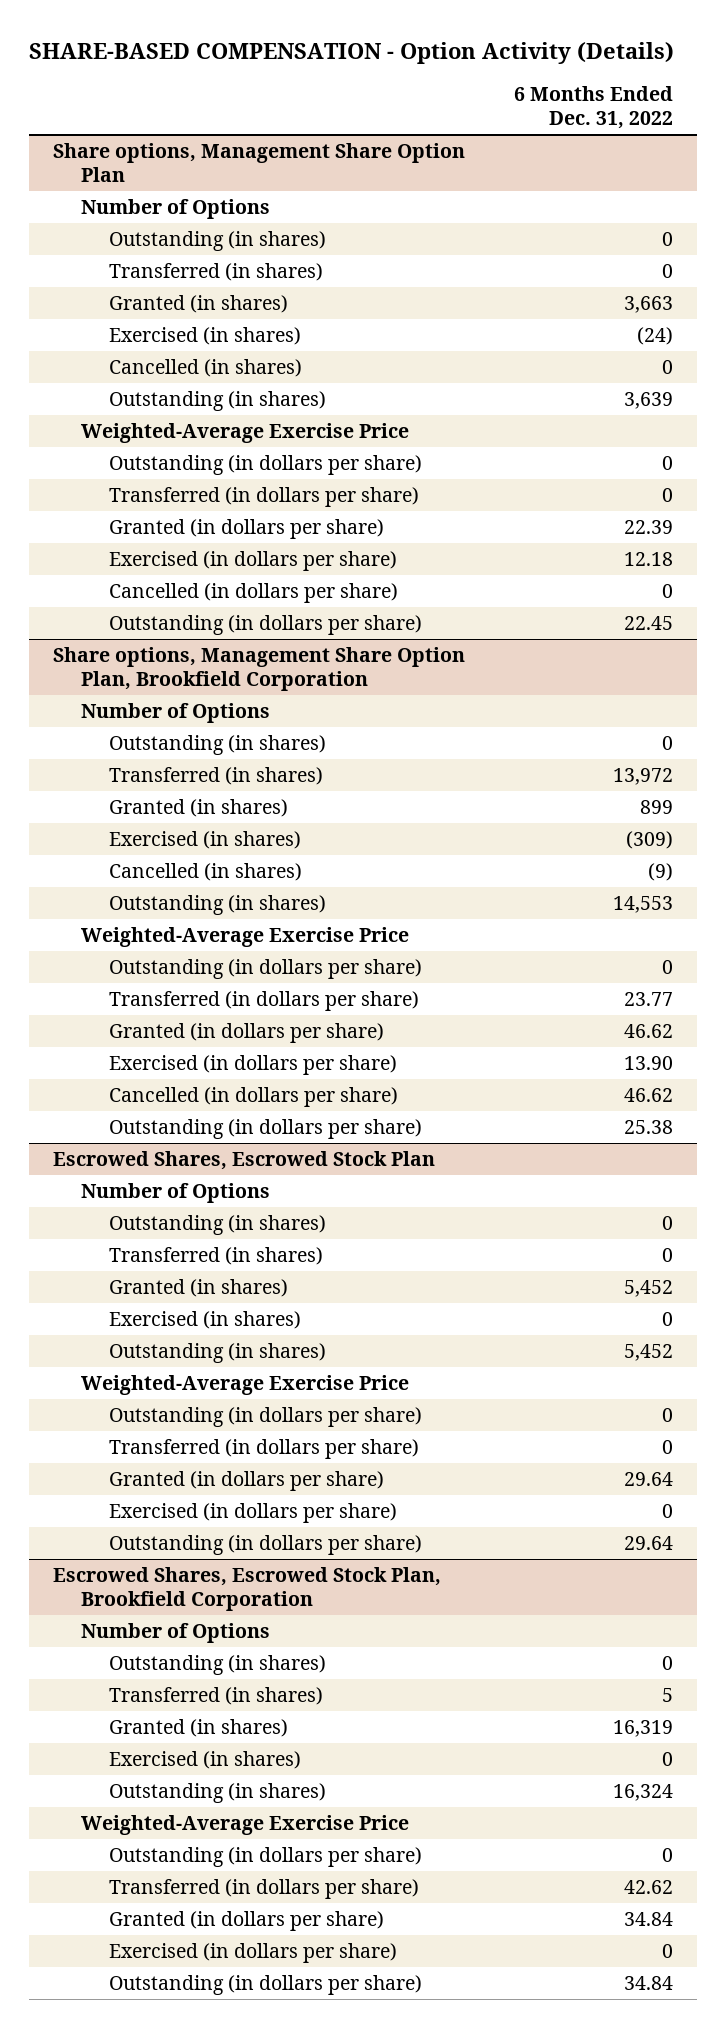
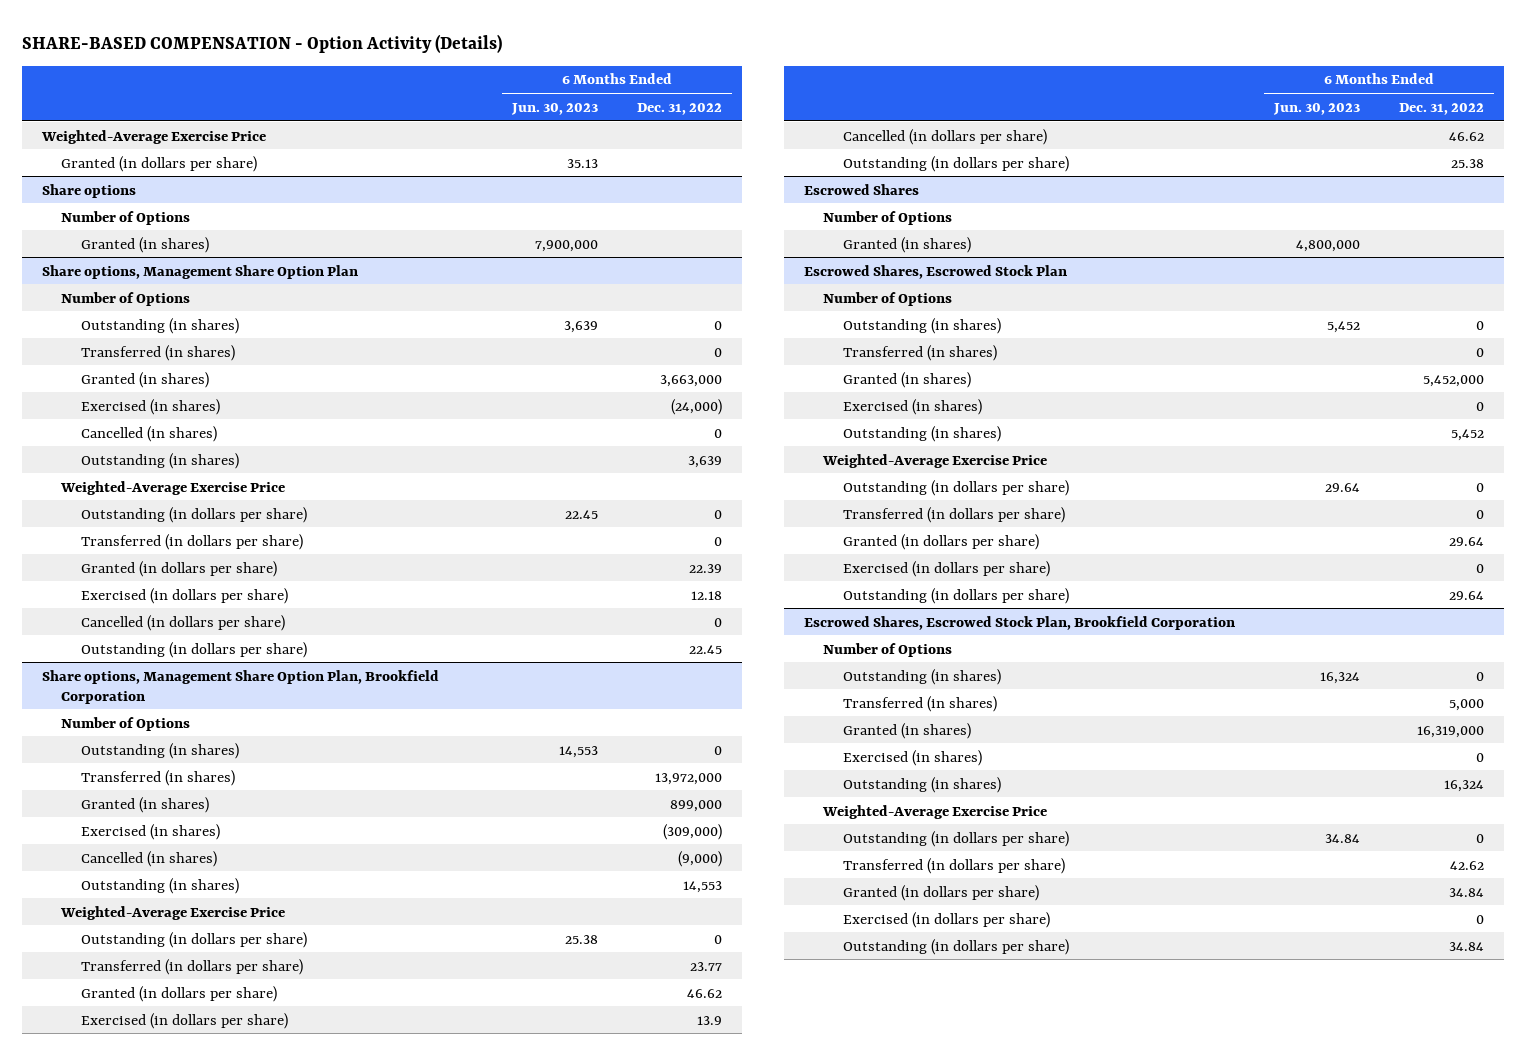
none -> [511,102,599,115] Jun. 30, 2023
none -> [40,129,266,144] Weighted-Average Exercise Price
none -> [61,155,258,172] Granted (in dollars per share)
none -> [41,183,136,198] Share options
none -> [61,210,191,225] Number of Options
none -> [80,236,209,253] Granted (in shares)
[623,296,673,314] 3,663 -> [660,374,723,387] 3,663,000
[636,327,673,346] (24) -> [671,398,723,415] (24,000)
[612,768,673,786] 13,972 -> [655,772,723,785] 13,972,000
[639,800,673,815] 899 -> [670,799,723,812] 899,000
[625,831,673,850] (309) -> [663,823,723,840] (309,000)
[647,863,673,882] (9) -> [678,850,723,867] (9,000)
[623,1056,673,1071] 13.90 -> [697,1015,723,1025] 13.9
none -> [803,183,919,195] Escrowed Shares
none -> [823,210,953,225] Number of Options
none -> [842,236,971,253] Granted (in shares)
[623,1280,673,1298] 5,452 -> [1423,374,1485,387] 5,452,000
[661,1688,673,1703] 5 -> [1449,698,1485,711] 5,000
[612,1720,673,1738] 16,319 -> [1417,725,1485,738] 16,319,000

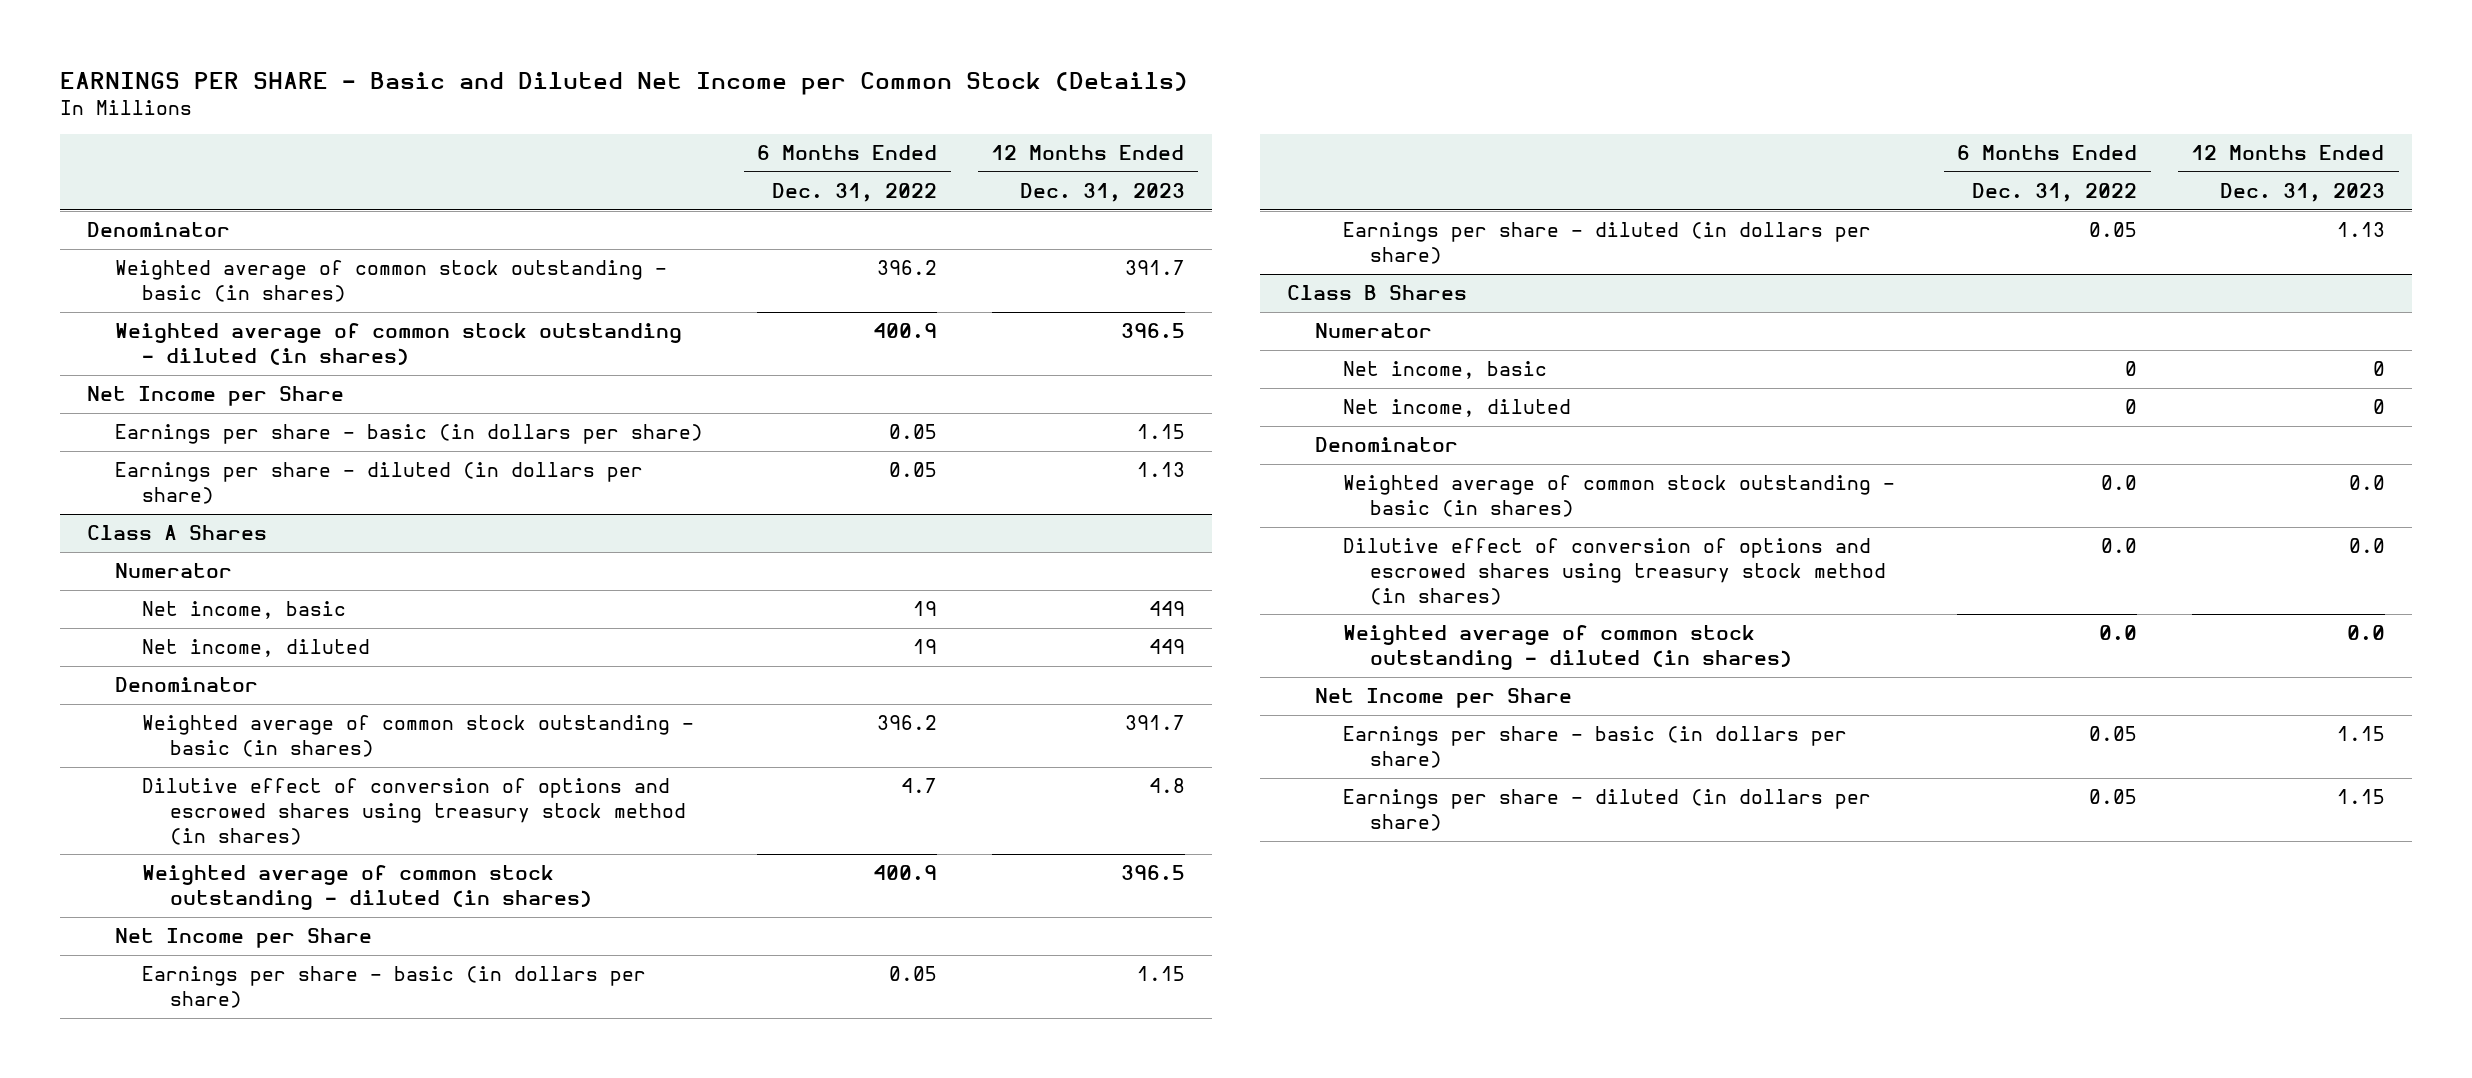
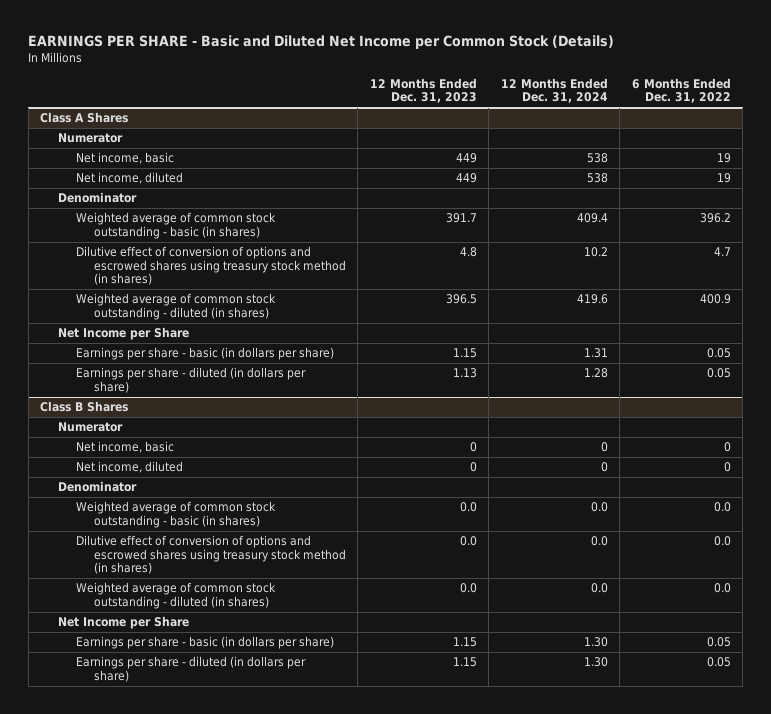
none -> [500,78,608,104] 12 Months Ended Dec. 31, 2024
[86,222,230,238] Denominator -> none
[114,260,667,302] Weighted average of common stock outstanding - basic (in shares) -> none
[114,323,682,365] Weighted average of common stock outstanding - diluted (in shares) -> none
[86,386,344,407] Net Income per Share -> none
[114,424,703,445] Earnings per share - basic (in dollars per share) -> none
[114,462,643,504] Earnings per share - diluted (in dollars per share) -> none

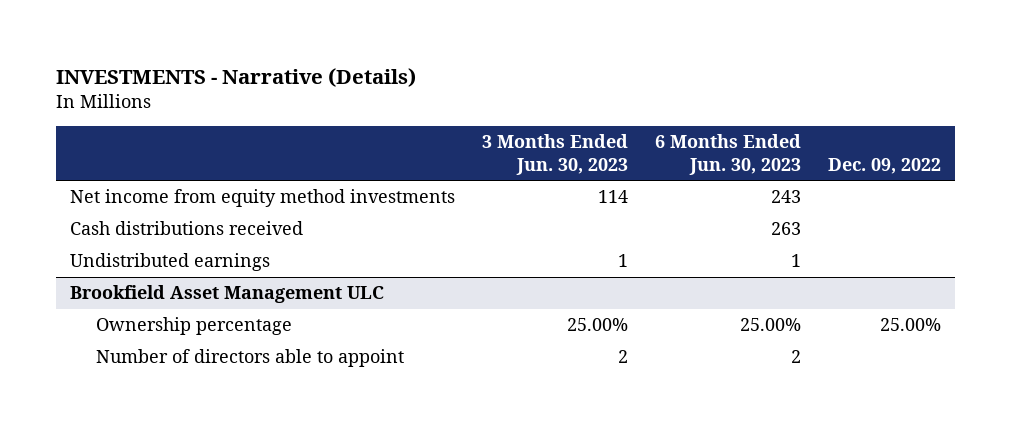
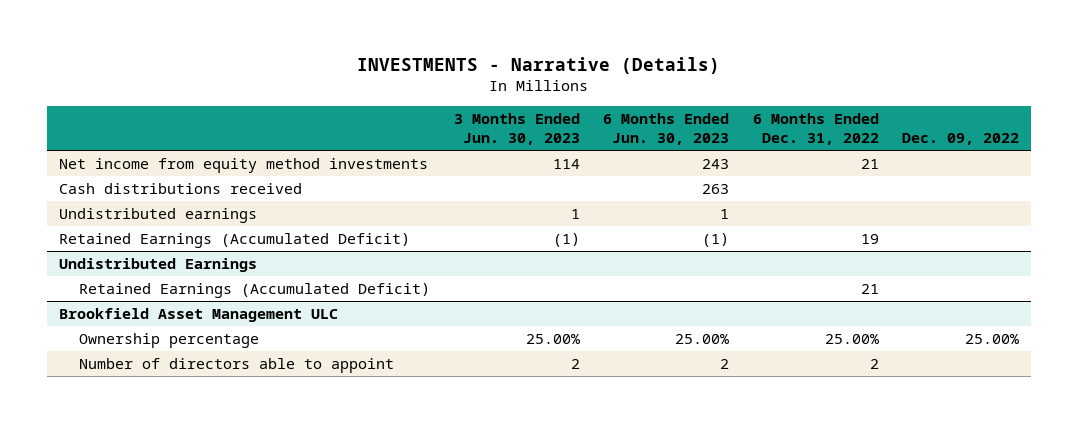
none -> [752,113,879,146] 6 Months Ended Dec. 31, 2022
none -> [58,232,410,248] Retained Earnings (Accumulated Deficit)
none -> [58,257,257,272] Undistributed Earnings
none -> [78,282,430,298] Retained Earnings (Accumulated Deficit)

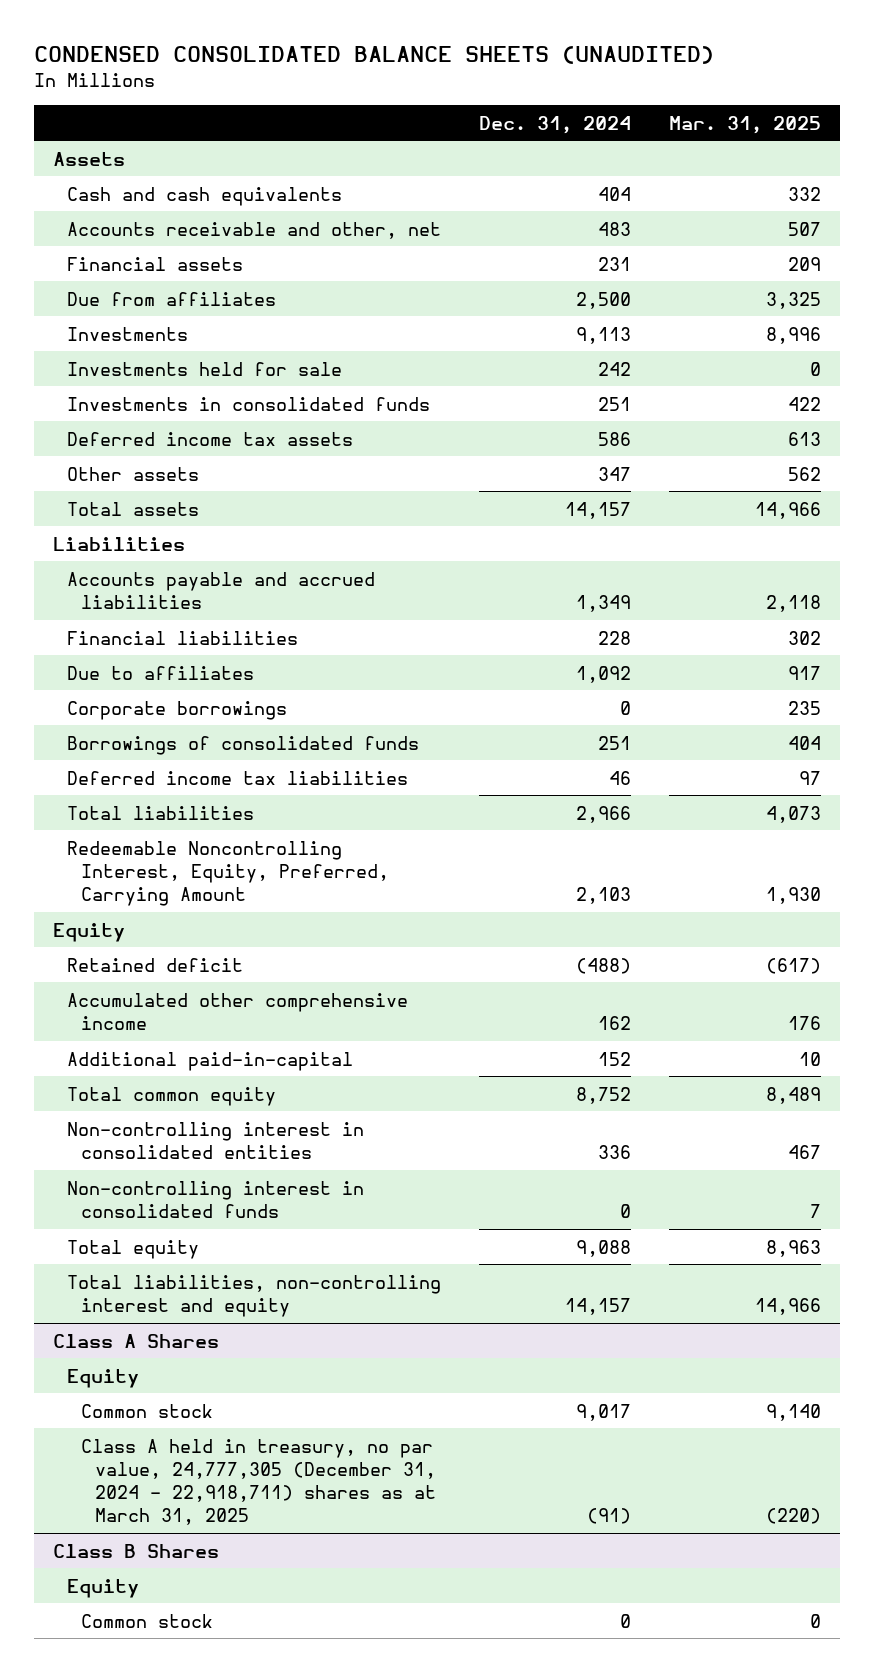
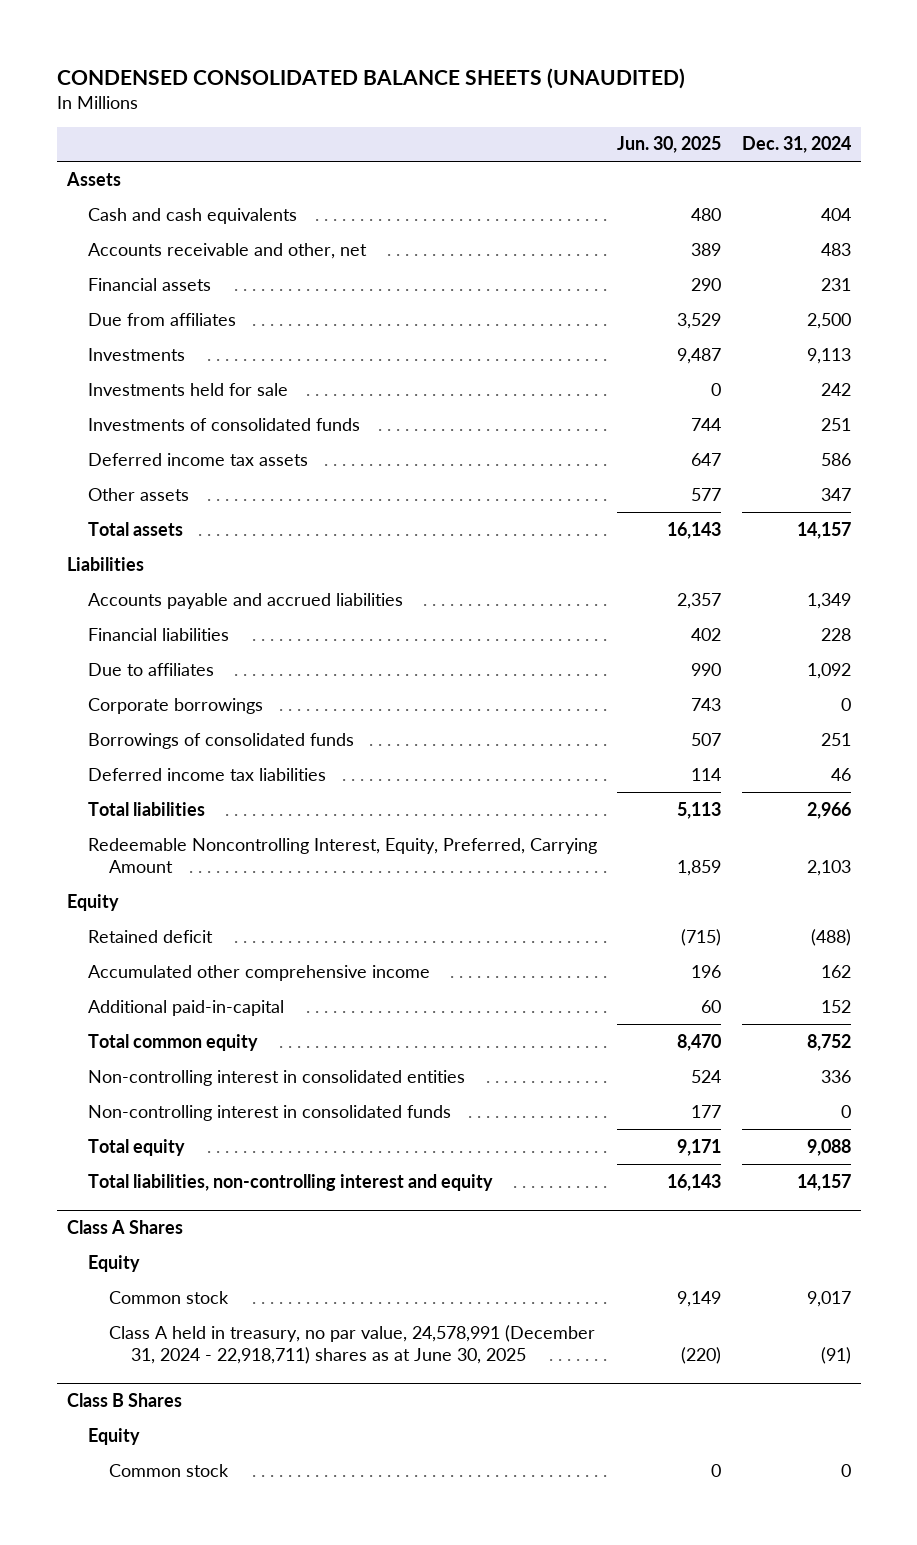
[669,115,822,134] Mar. 31, 2025 -> none
none -> [617,136,722,154] Jun. 30, 2025
[67,396,431,411] Investments in consolidated funds -> [88,417,361,431] Investments of consolidated funds
[81,1438,437,1526] Class A held in treasury, no par value, 24,777,305 (December 31, 2024 - 22,918,711) shares as at March 31, 2025 -> [109,1324,596,1365] Class A held in treasury, no par value, 24,578,991 (December 31, 2024 - 22,918,711) shares as at June 30, 2025

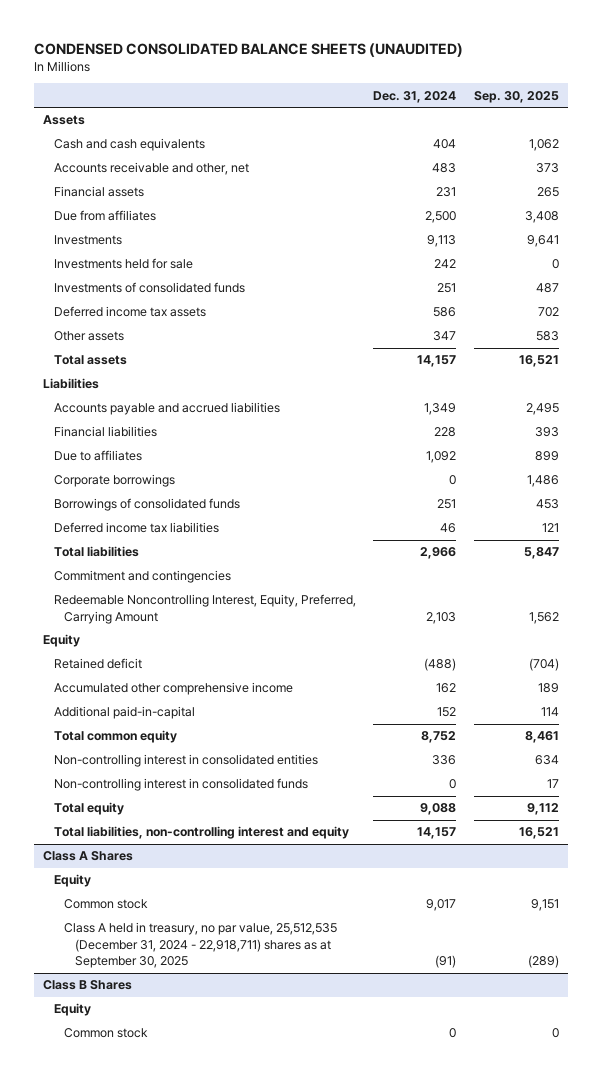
[617,136,722,154] Jun. 30, 2025 -> none
none -> [474,90,560,103] Sep. 30, 2025
none -> [53,570,231,584] Commitment and contingencies
[109,1324,596,1365] Class A held in treasury, no par value, 24,578,991 (December 31, 2024 - 22,918,711) shares as at June 30, 2025 -> [64,922,338,969] Class A held in treasury, no par value, 25,512,535 (December 31, 2024 - 22,918,711) shares as at September 30, 2025

